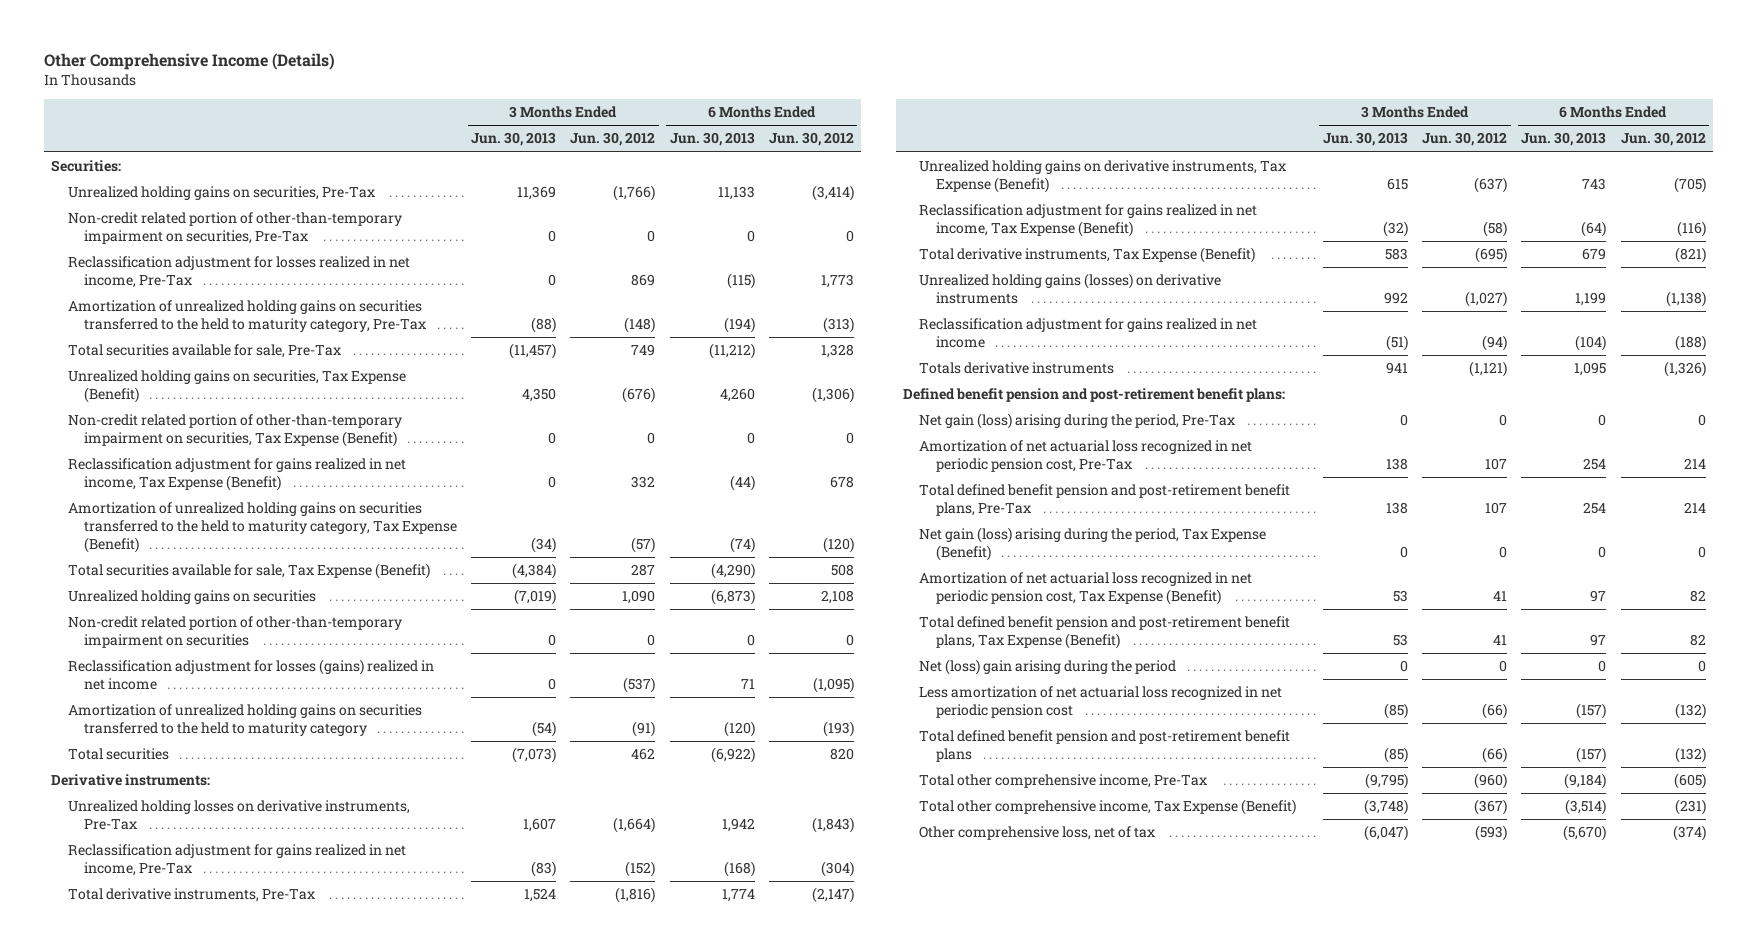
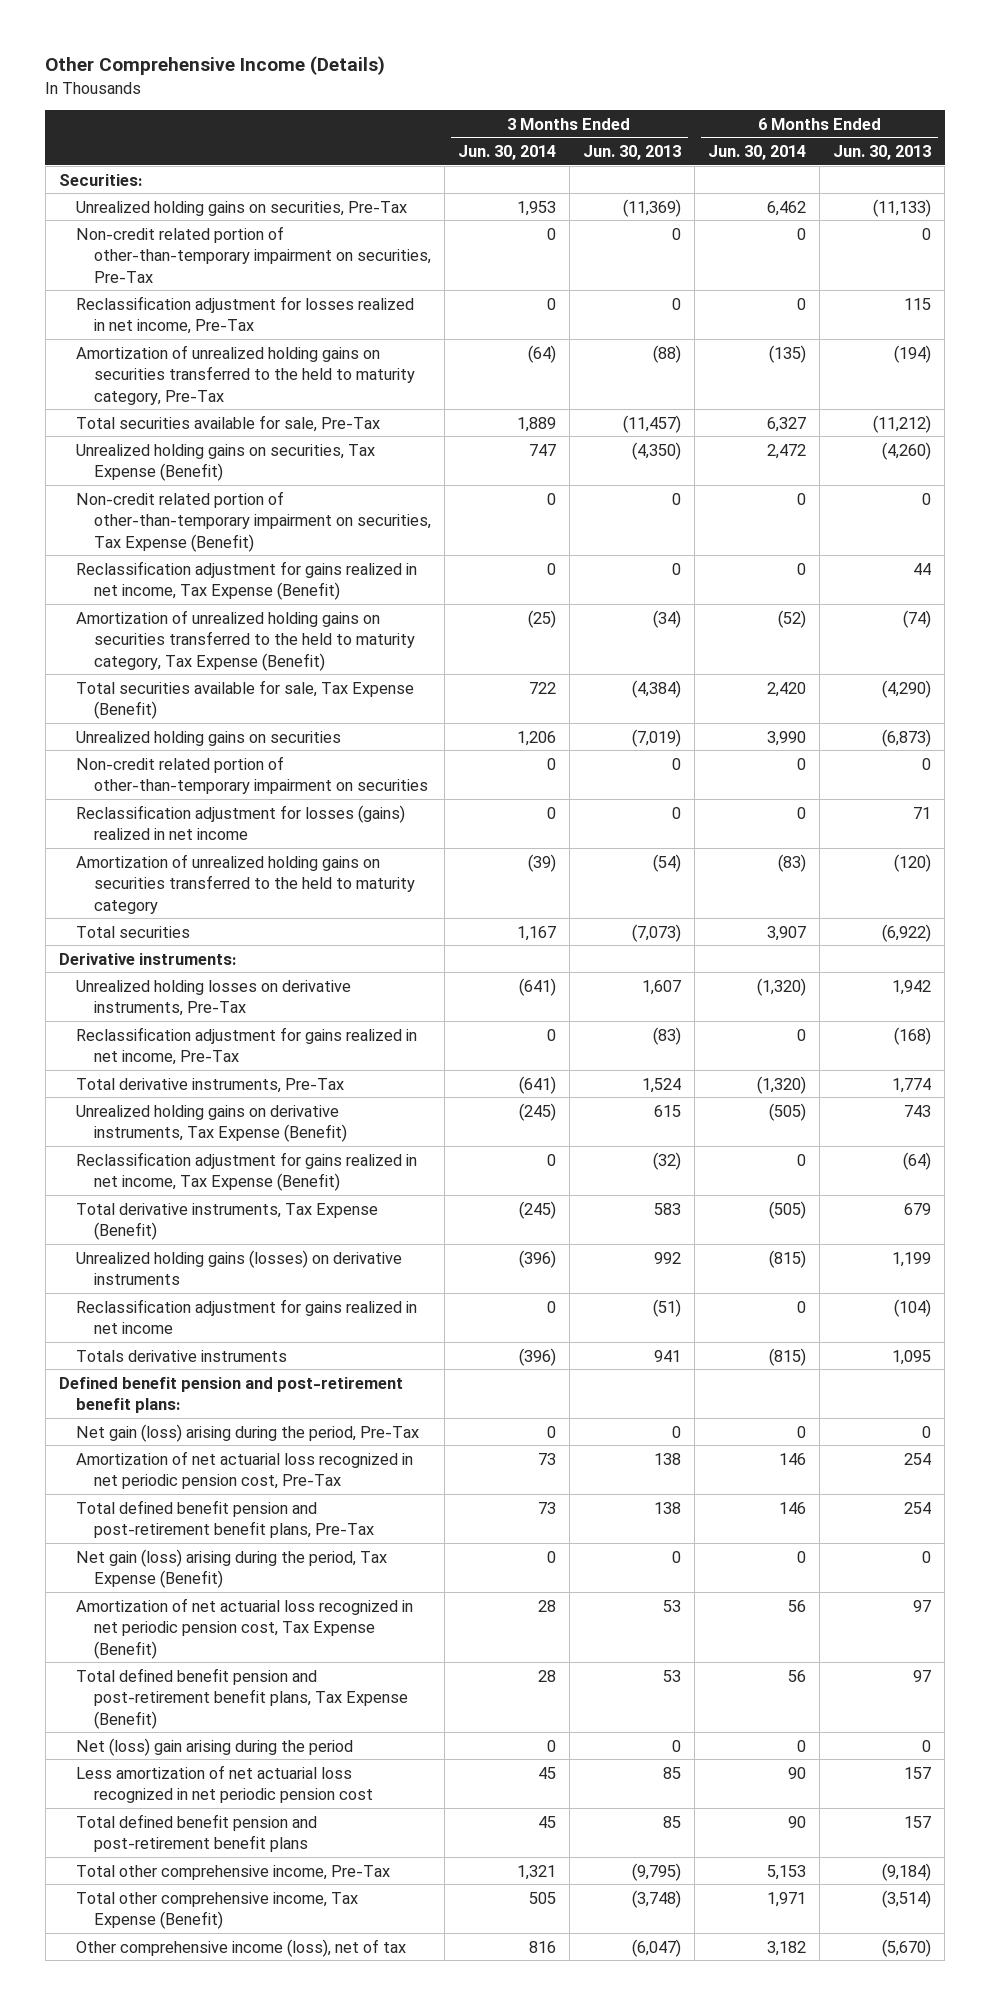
[570,132,656,147] Jun. 30, 2012 -> none
[768,132,854,147] Jun. 30, 2012 -> none
none -> [457,145,556,161] Jun. 30, 2014
none -> [708,145,807,161] Jun. 30, 2014
[517,186,557,201] 11,369 -> [622,198,681,217] (11,369)
[717,186,755,201] 11,133 -> [873,198,932,217] (11,133)
[726,273,755,290] (115) -> [904,297,932,310] 115
[522,388,557,403] 4,350 -> [631,441,681,460] (4,350)
[719,388,755,403] 4,260 -> [882,441,932,460] (4,260)
[729,475,755,492] (44) -> [913,562,932,575] 44
[1383,703,1408,720] (85) -> [662,1766,681,1779] 85
[1576,703,1607,720] (157) -> [904,1766,932,1779] 157
[1383,747,1408,764] (85) -> [662,1815,681,1828] 85
[1576,747,1607,764] (157) -> [904,1815,932,1828] 157
[919,826,1156,841] Other comprehensive loss, net of tax -> [76,1938,407,1957] Other comprehensive income (loss), net of tax

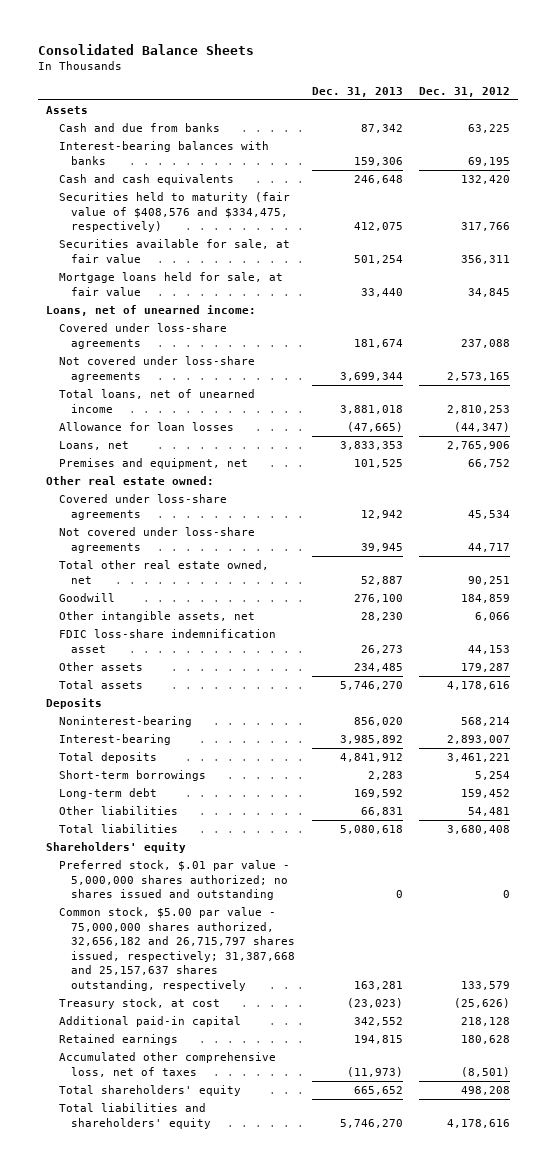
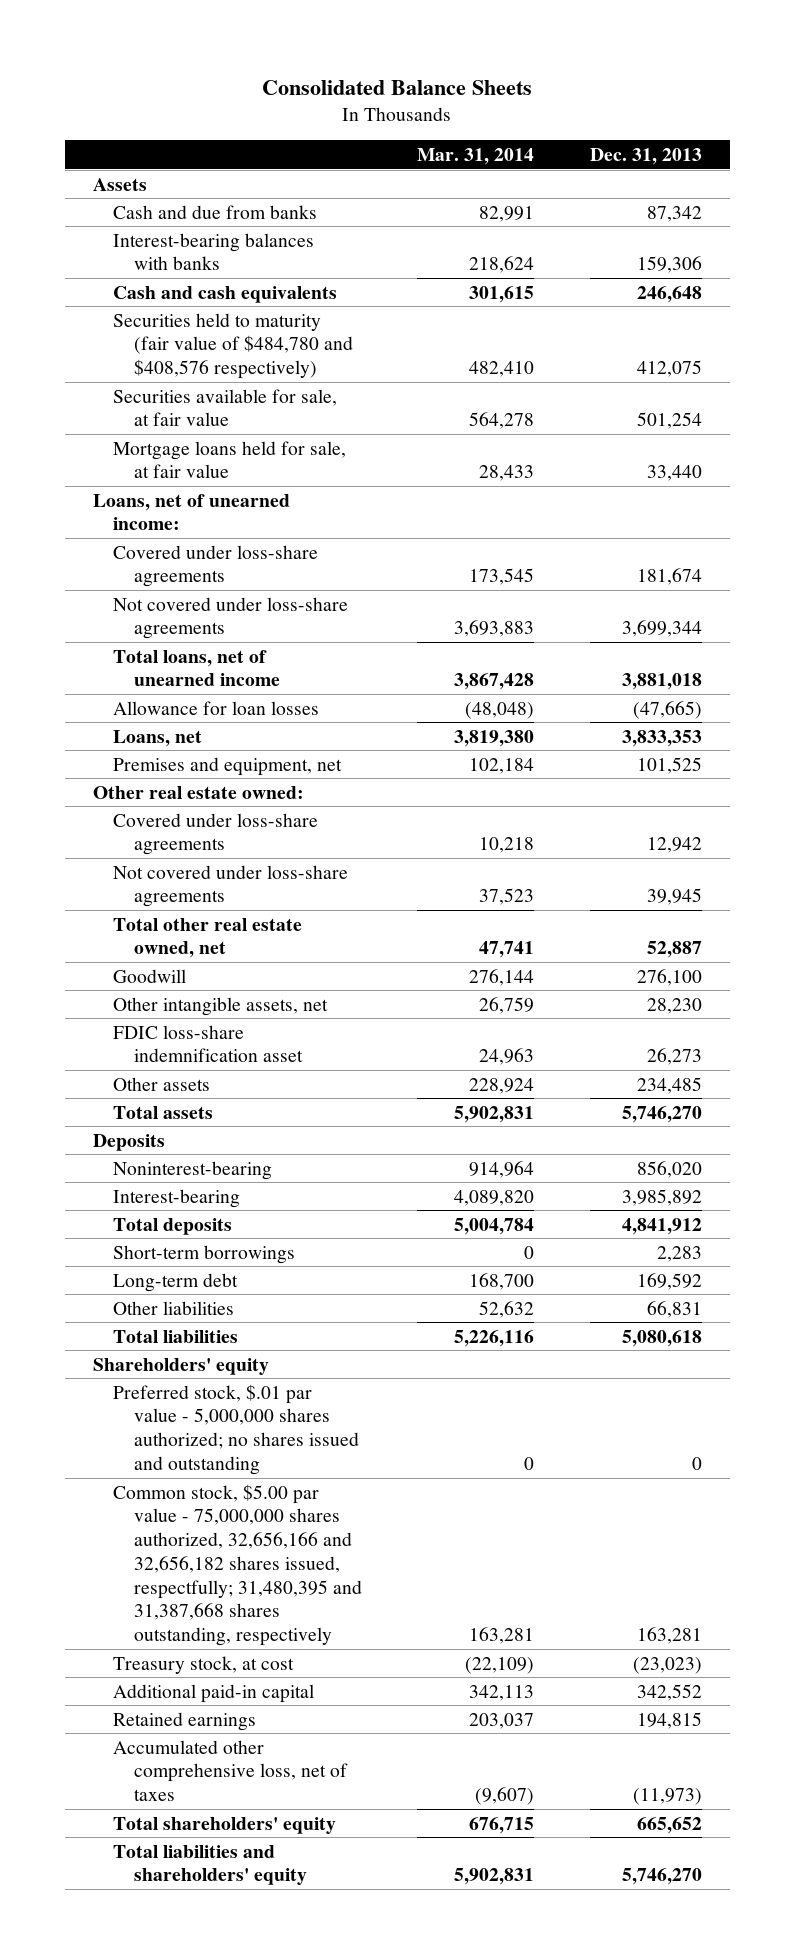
[418,86,510,97] Dec. 31, 2012 -> none
none -> [417,147,535,165] Mar. 31, 2014
[58,192,290,233] Securities held to maturity (fair value of $408,576 and $334,475, respectively) -> [113,312,354,380] Securities held to maturity (fair value of $484,780 and $408,576 respectively)
[58,907,296,991] Common stock, $5.00 par value - 75,000,000 shares authorized, 32,656,182 and 26,715,797 shares issued, respectively; 31,387,668 and 25,157,637 shares outstanding, respectively -> [113,1483,363,1647] Common stock, $5.00 par value - 75,000,000 shares authorized, 32,656,166 and 32,656,182 shares issued, respectfully; 31,480,395 and 31,387,668 shares outstanding, respectively

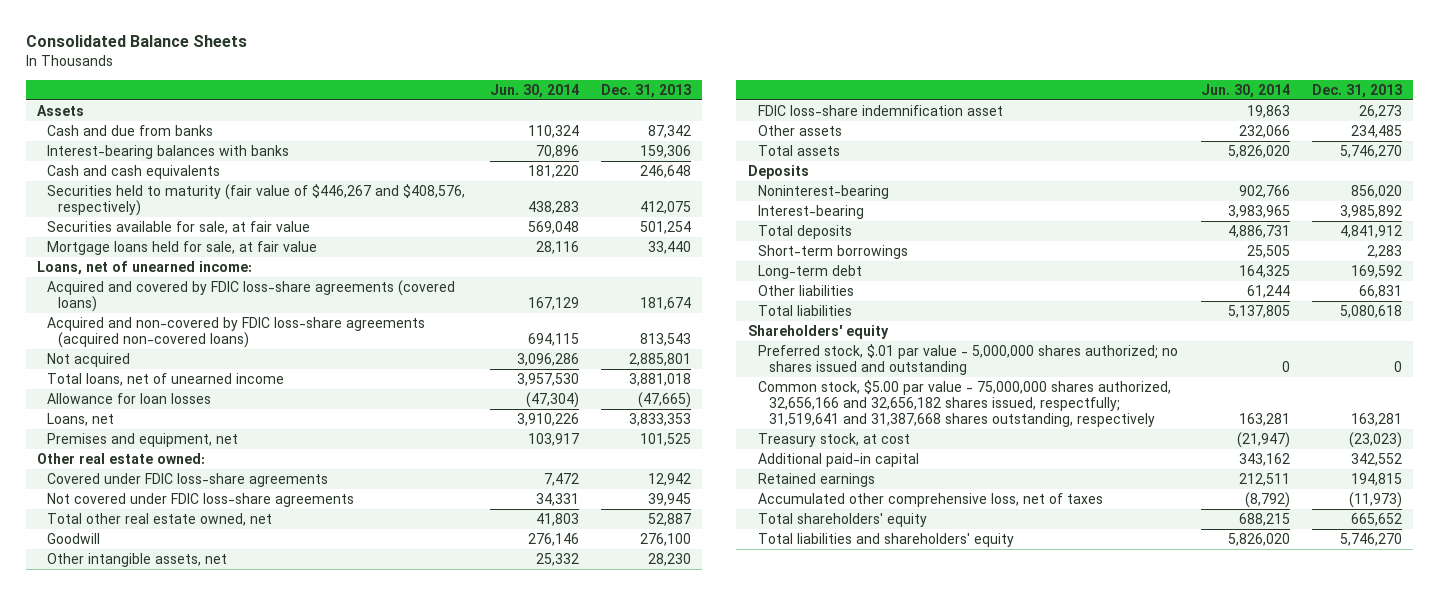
[417,147,535,165] Mar. 31, 2014 -> none
none -> [489,83,579,98] Jun. 30, 2014
[113,312,354,380] Securities held to maturity (fair value of $484,780 and $408,576 respectively) -> [47,184,466,217] Securities held to maturity (fair value of $446,267 and $408,576, respectively)
[113,544,319,588] Covered under loss-share agreements -> [47,280,456,313] Acquired and covered by FDIC loss-share agreements (covered loans)
[113,596,349,640] Not covered under loss-share agreements -> [47,317,426,349] Acquired and non-covered by FDIC loss-share agreements (acquired non-covered loans)
[621,620,702,638] 3,699,344 -> [639,333,691,347] 813,543
none -> [47,353,131,368] Not acquired
[113,812,319,856] Covered under loss-share agreements -> [47,473,329,488] Covered under FDIC loss-share agreements
[113,864,349,908] Not covered under loss-share agreements -> [47,493,355,508] Not covered under FDIC loss-share agreements
[113,1483,363,1647] Common stock, $5.00 par value - 75,000,000 shares authorized, 32,656,166 and 32,656,182 shares issued, respectfully; 31,480,395 and 31,387,668 shares outstanding, respectively -> [758,380,1172,428] Common stock, $5.00 par value - 75,000,000 shares authorized, 32,656,166 and 32,656,182 shares issued, respectfully; 31,519,641 and 31,387,668 shares outstanding, respectively

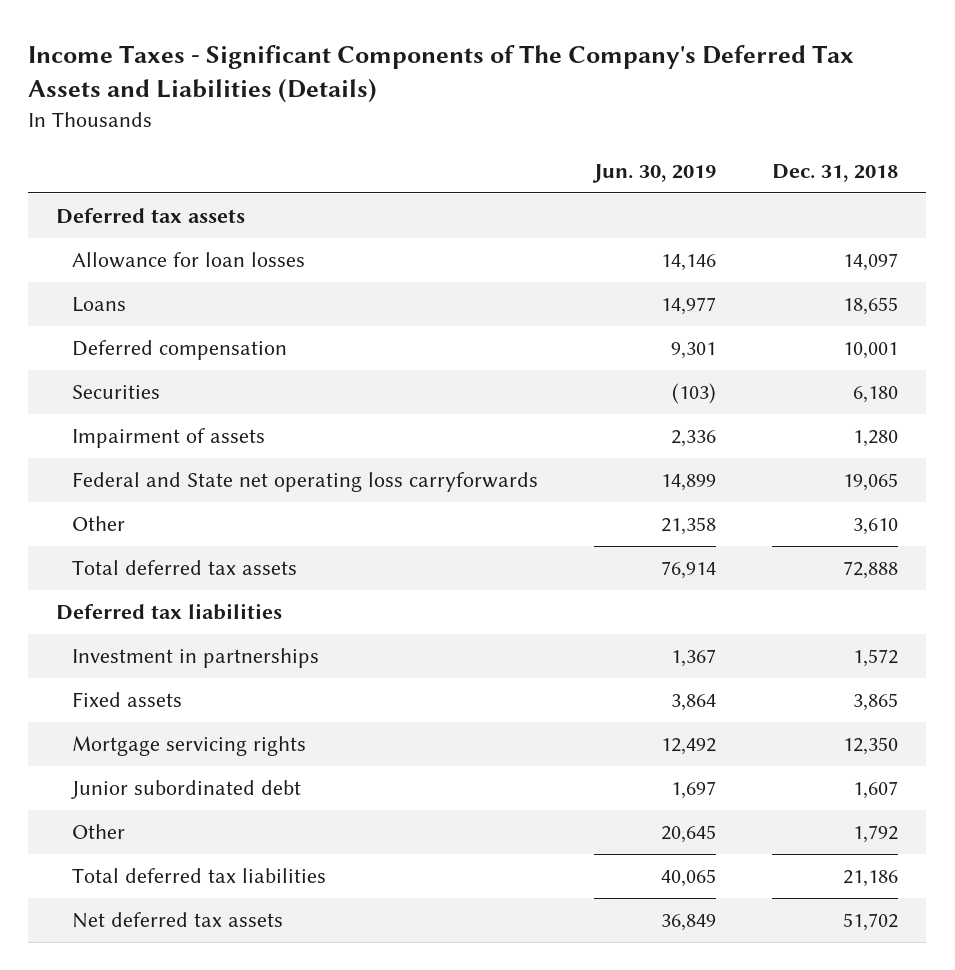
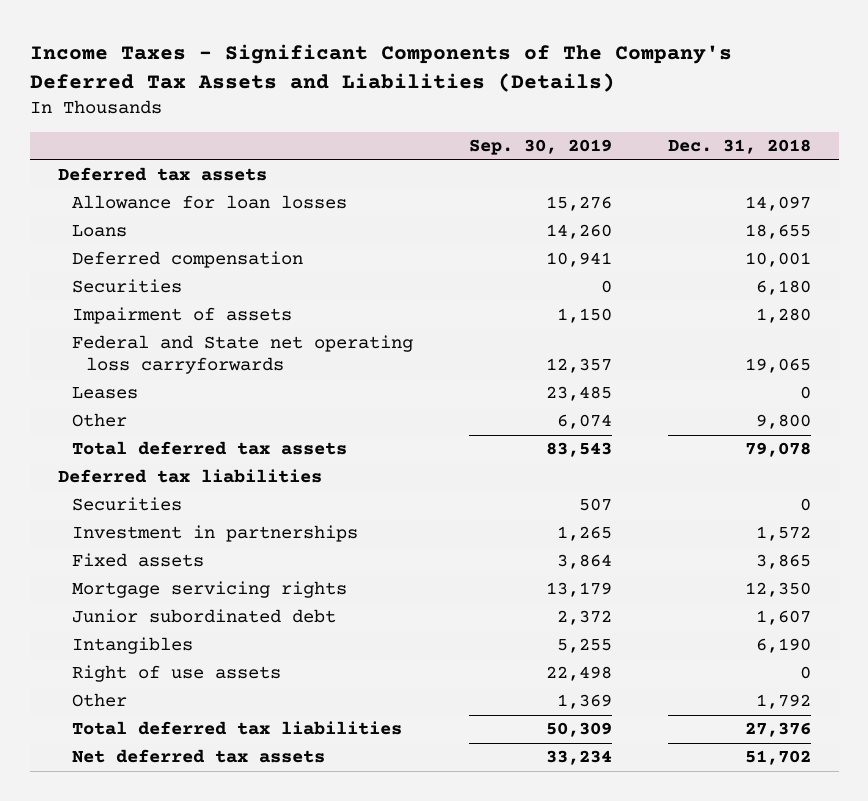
[592,163,717,183] Jun. 30, 2019 -> none
none -> [468,139,612,156] Sep. 30, 2019
none -> [71,387,138,400] Leases
[853,518,899,536] 3,610 -> [755,414,811,430] 9,800
[843,561,899,580] 72,888 -> [744,442,811,458] 79,078
none -> [71,497,182,512] Securities
none -> [71,637,193,655] Intangibles
none -> [71,665,281,683] Right of use assets
[843,870,899,888] 21,186 -> [744,722,811,738] 27,376

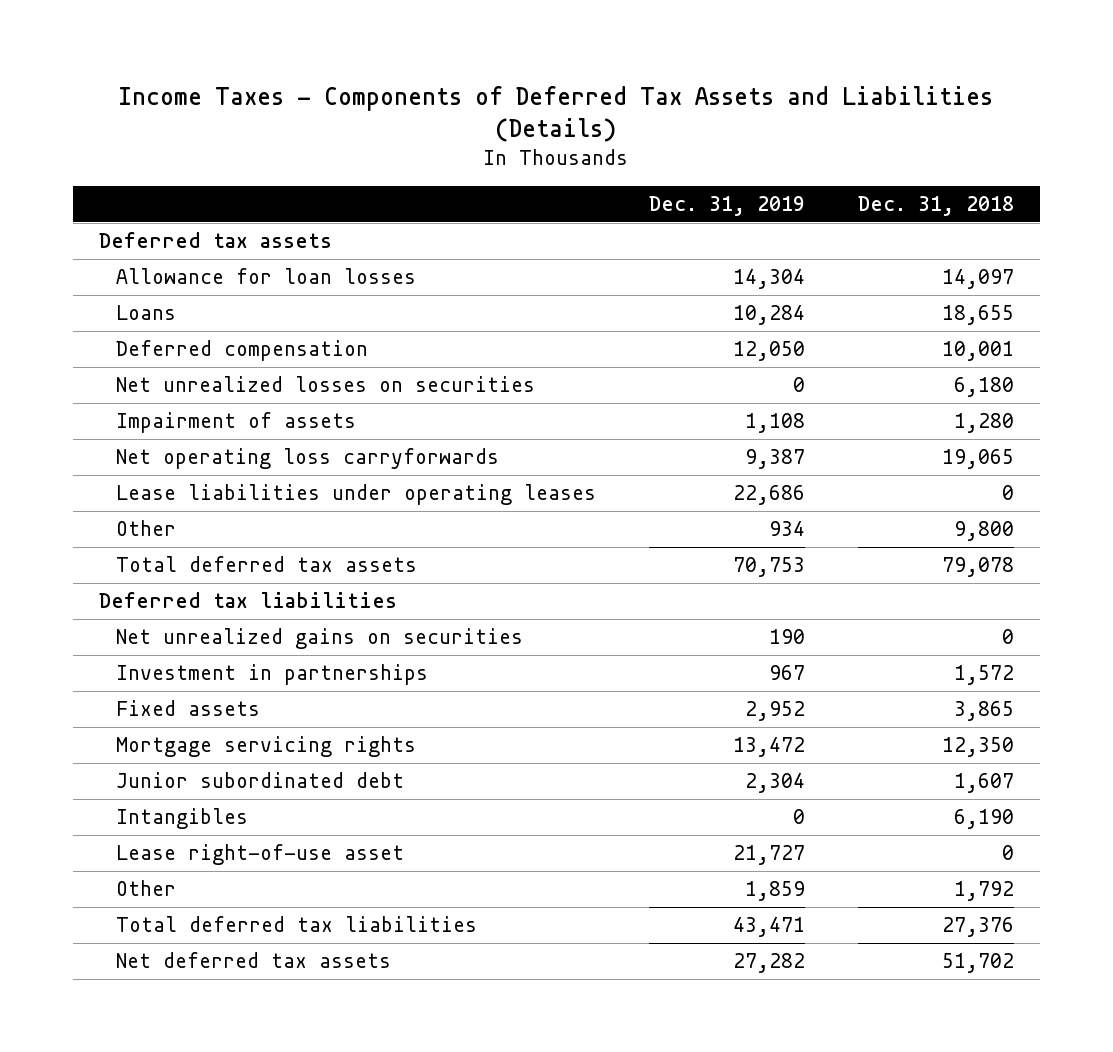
[29,43,732,92] Income Taxes - Significant Components of The Company's Deferred Tax Assets and Liabilities (Details) -> [118,85,994,143] Income Taxes - Components of Deferred Tax Assets and Liabilities (Details)
[468,139,612,156] Sep. 30, 2019 -> none
none -> [648,195,805,216] Dec. 31, 2019
[71,279,182,294] Securities -> [115,376,535,393] Net unrealized losses on securities
[71,387,138,400] Leases -> none
[71,335,413,375] Federal and State net operating loss carryforwards -> [115,448,499,470] Net operating loss carryforwards
none -> [115,484,596,506] Lease liabilities under operating leases
[71,497,182,512] Securities -> none
none -> [115,628,523,650] Net unrealized gains on securities
[71,665,281,683] Right of use assets -> [115,844,404,866] Lease right-of-use asset

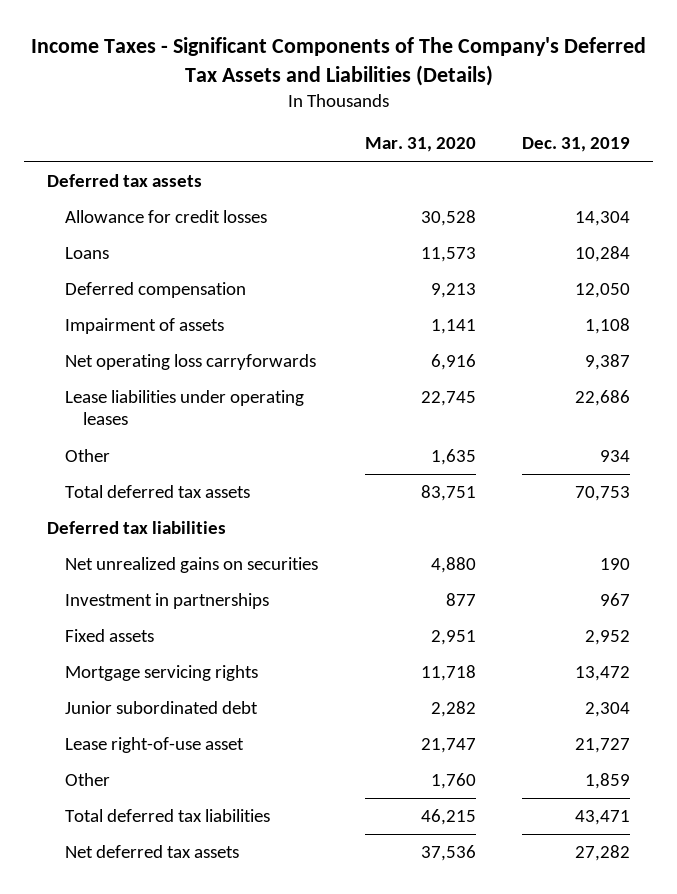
[118,85,994,143] Income Taxes - Components of Deferred Tax Assets and Liabilities (Details) -> [30,36,646,86] Income Taxes - Significant Components of The Company's Deferred Tax Assets and Liabilities (Details)
[857,195,1014,216] Dec. 31, 2018 -> none
none -> [364,137,476,153] Mar. 31, 2020
[115,268,416,285] Allowance for loan losses -> [65,210,268,224] Allowance for credit losses
[115,376,535,393] Net unrealized losses on securities -> none
[115,808,248,830] Intangibles -> none

